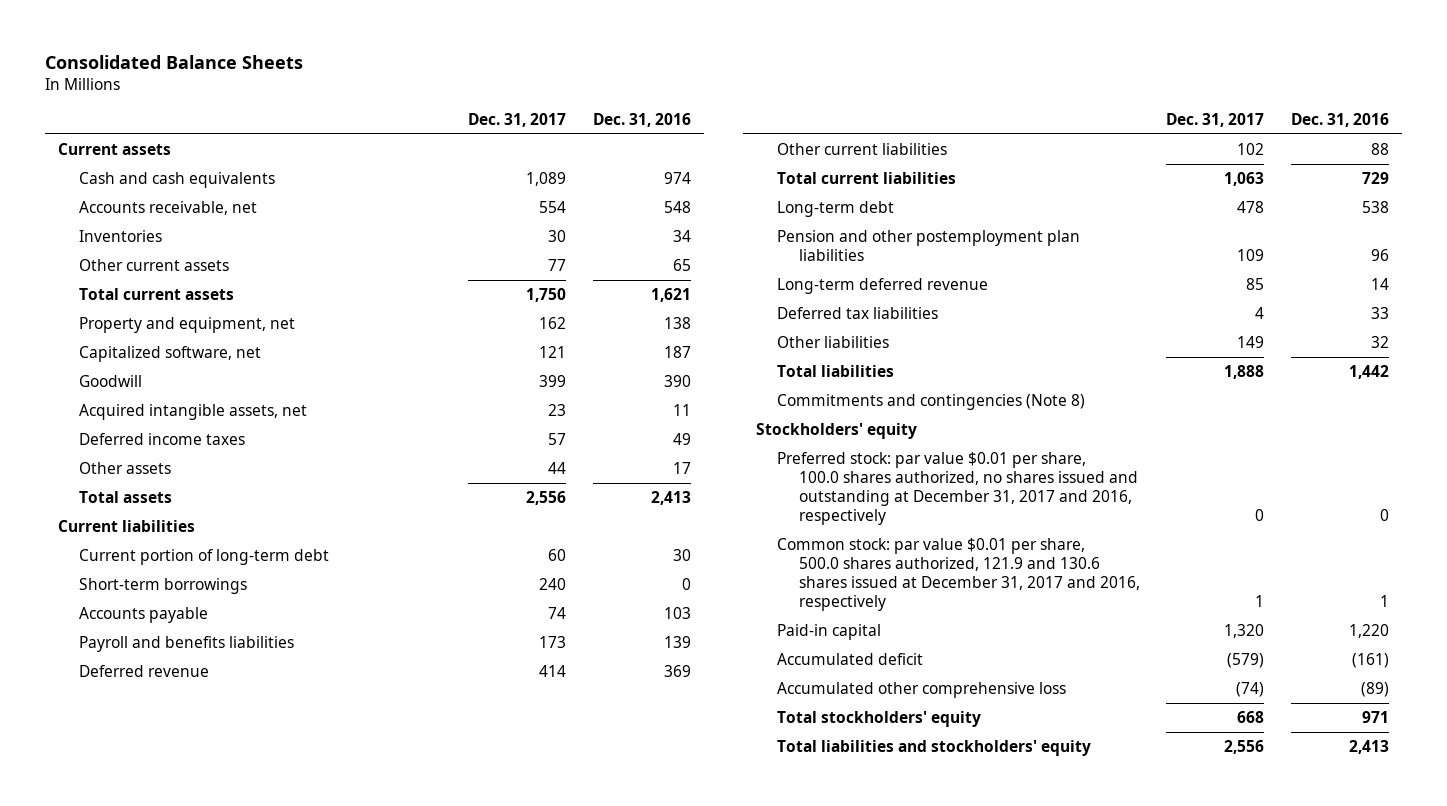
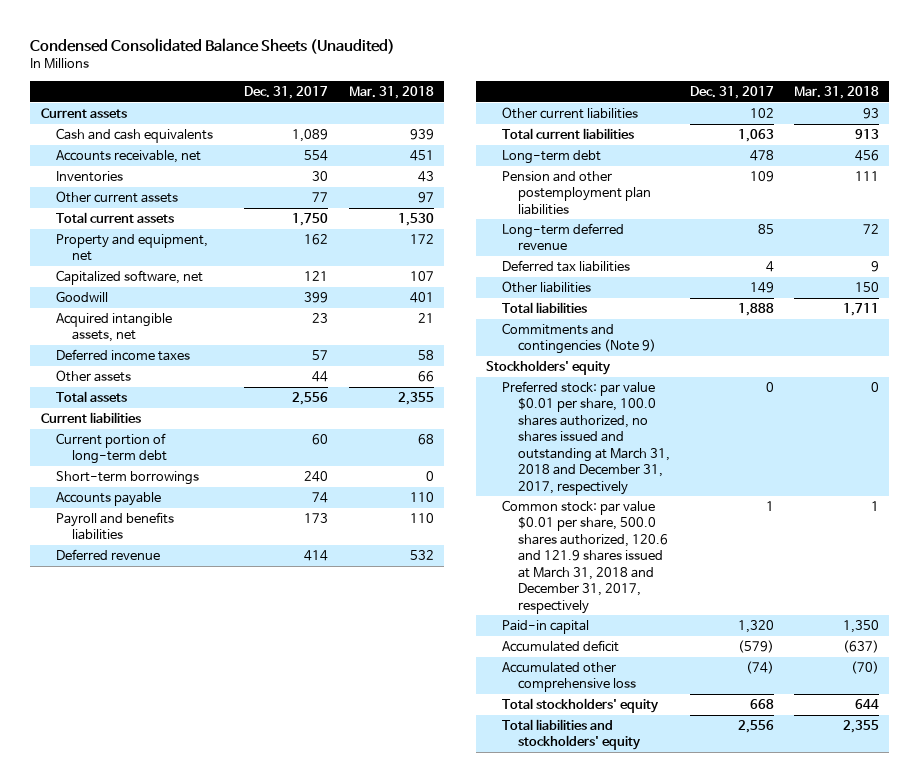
[44,54,303,69] Consolidated Balance Sheets -> [30,37,396,54] Condensed Consolidated Balance Sheets (Unaudited)
[592,113,691,128] Dec. 31, 2016 -> none
none -> [348,85,434,99] Mar. 31, 2018
[777,393,1086,410] Commitments and contingencies (Note 8) -> [501,322,656,355] Commitments and contingencies (Note 9)
[777,451,1138,526] Preferred stock: par value $0.01 per share, 100.0 shares authorized, no shares issued and outstanding at December 31, 2017 and 2016, respectively -> [501,380,670,495] Preferred stock: par value $0.01 per share, 100.0 shares authorized, no shares issued and outstanding at March 31, 2018 and December 31, 2017, respectively
[777,537,1140,612] Common stock: par value $0.01 per share, 500.0 shares authorized, 121.9 and 130.6 shares issued at December 31, 2017 and 2016, respectively -> [501,499,668,614] Common stock: par value $0.01 per share, 500.0 shares authorized, 120.6 and 121.9 shares issued at March 31, 2018 and December 31, 2017, respectively

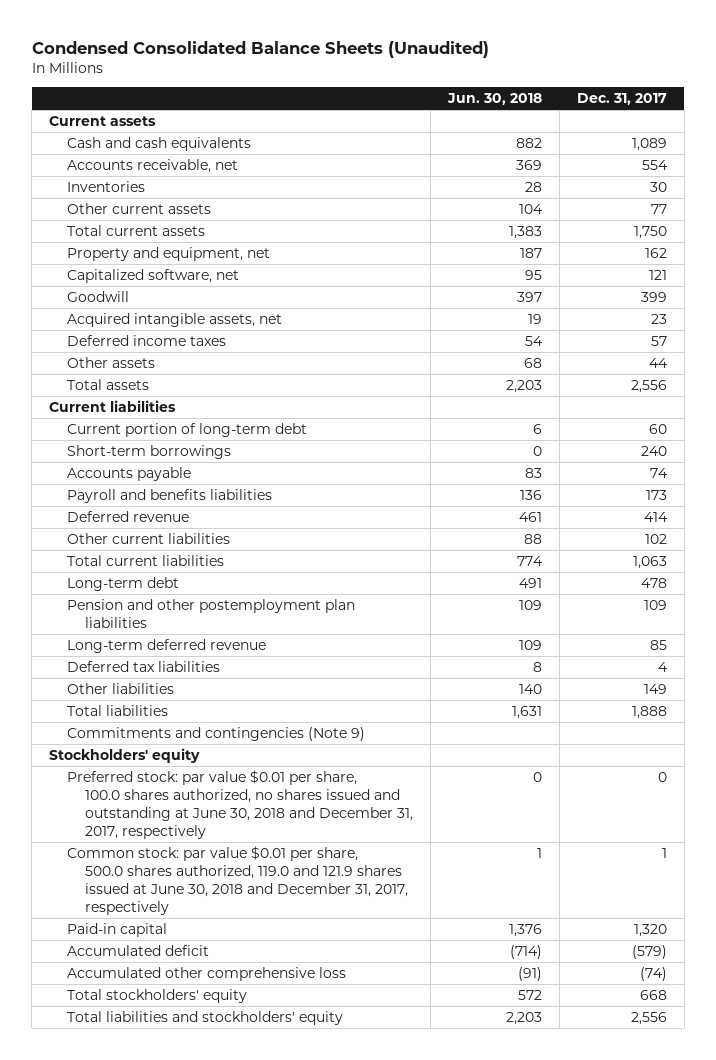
[348,85,434,99] Mar. 31, 2018 -> none
none -> [446,93,542,106] Jun. 30, 2018
[501,380,670,495] Preferred stock: par value $0.01 per share, 100.0 shares authorized, no shares issued and outstanding at March 31, 2018 and December 31, 2017, respectively -> [67,770,413,840] Preferred stock: par value $0.01 per share, 100.0 shares authorized, no shares issued and outstanding at June 30, 2018 and December 31, 2017, respectively
[501,499,668,614] Common stock: par value $0.01 per share, 500.0 shares authorized, 120.6 and 121.9 shares issued at March 31, 2018 and December 31, 2017, respectively -> [67,846,408,916] Common stock: par value $0.01 per share, 500.0 shares authorized, 119.0 and 121.9 shares issued at June 30, 2018 and December 31, 2017, respectively

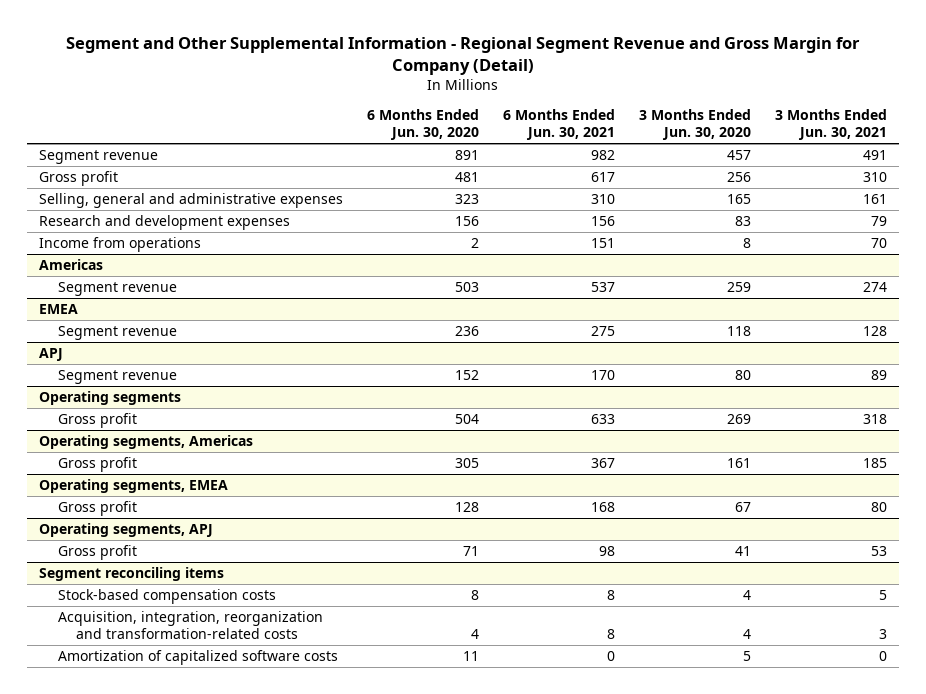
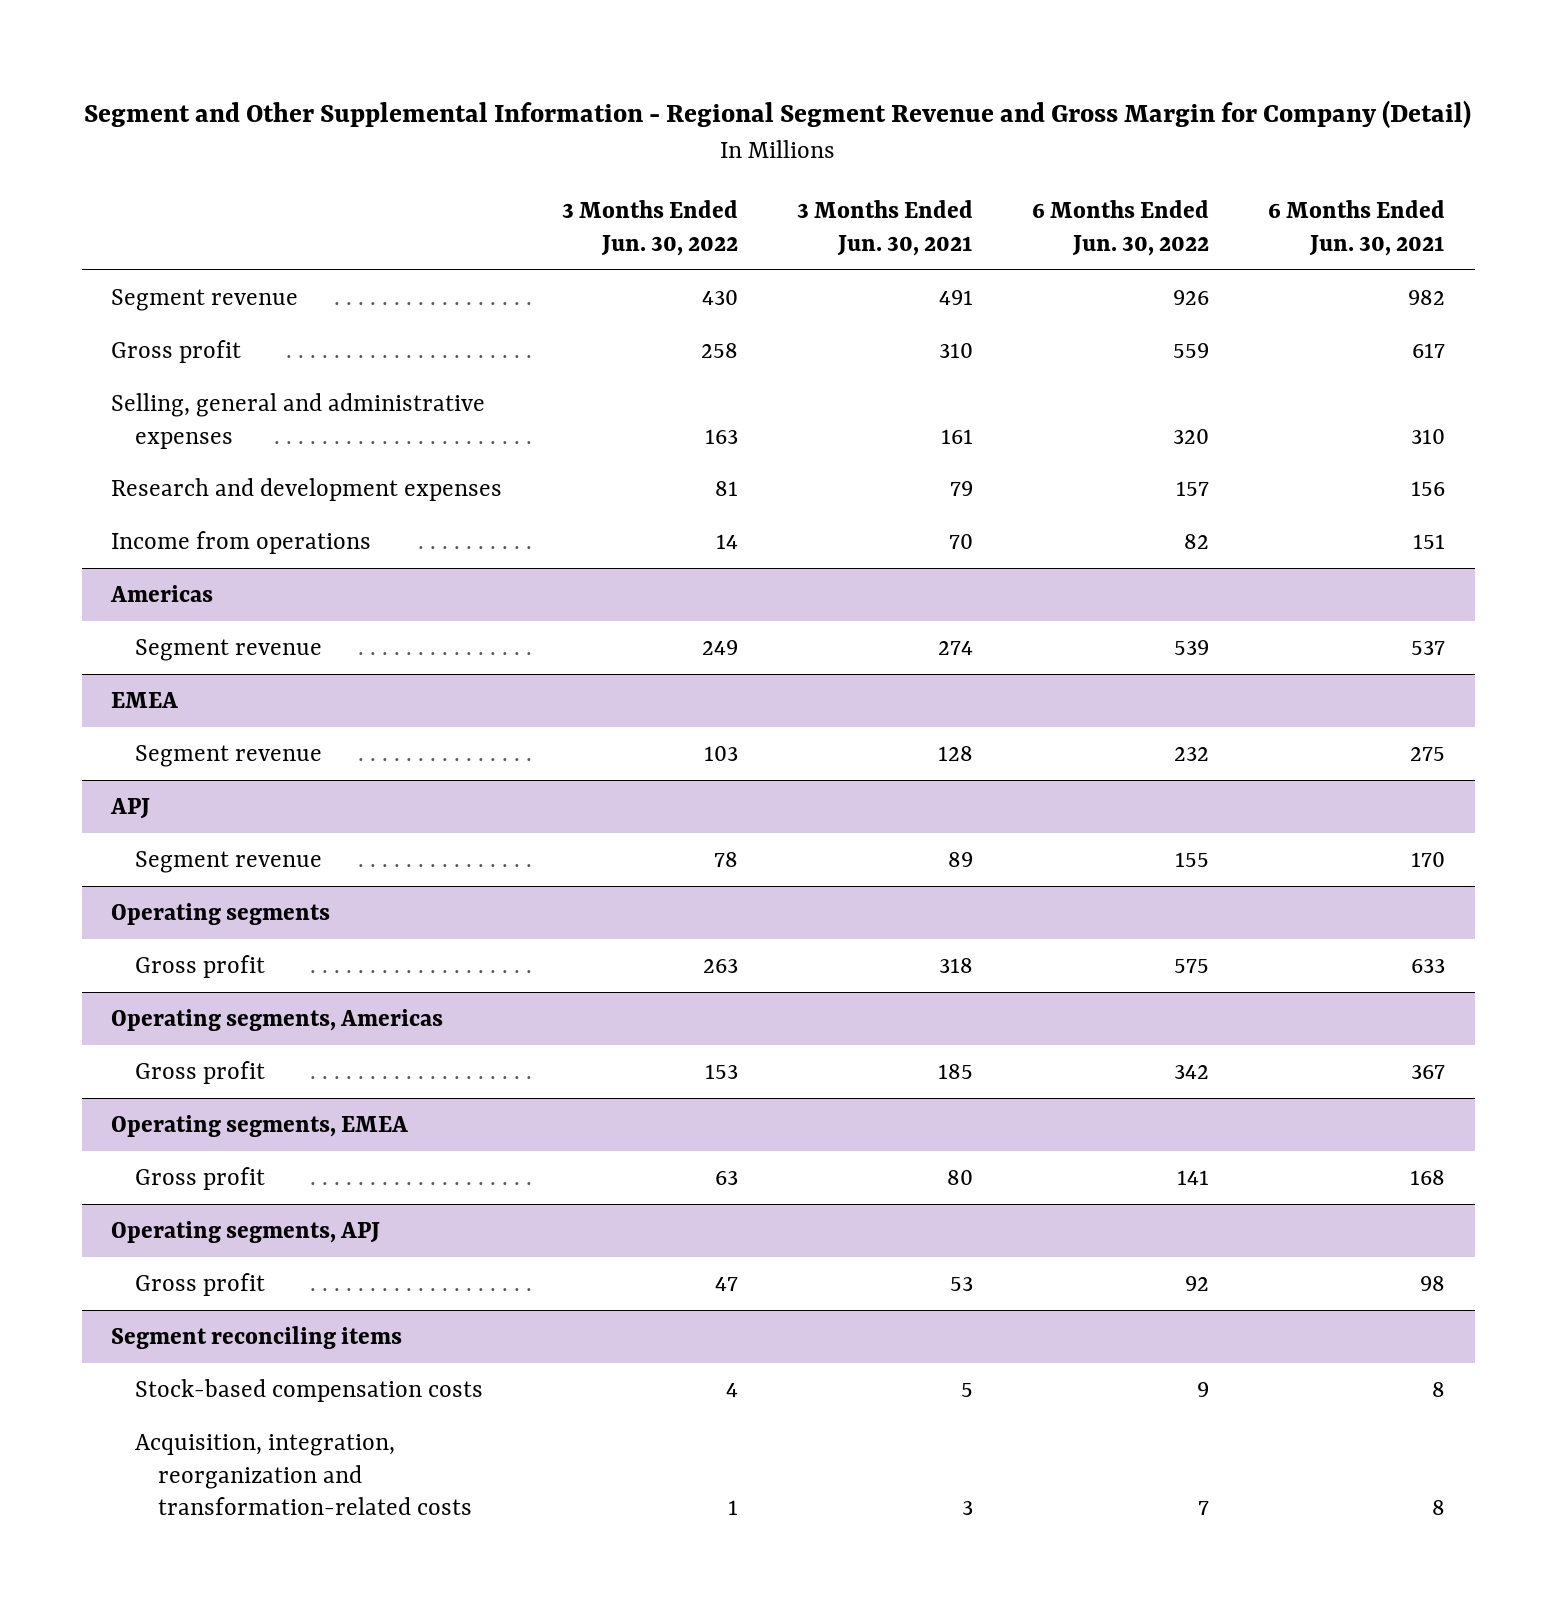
[366,108,479,141] 6 Months Ended Jun. 30, 2020 -> none
[639,108,752,141] 3 Months Ended Jun. 30, 2020 -> none
none -> [561,200,738,256] 3 Months Ended Jun. 30, 2022
none -> [1032,200,1210,256] 6 Months Ended Jun. 30, 2022
[57,650,338,666] Amortization of capitalized software costs -> none

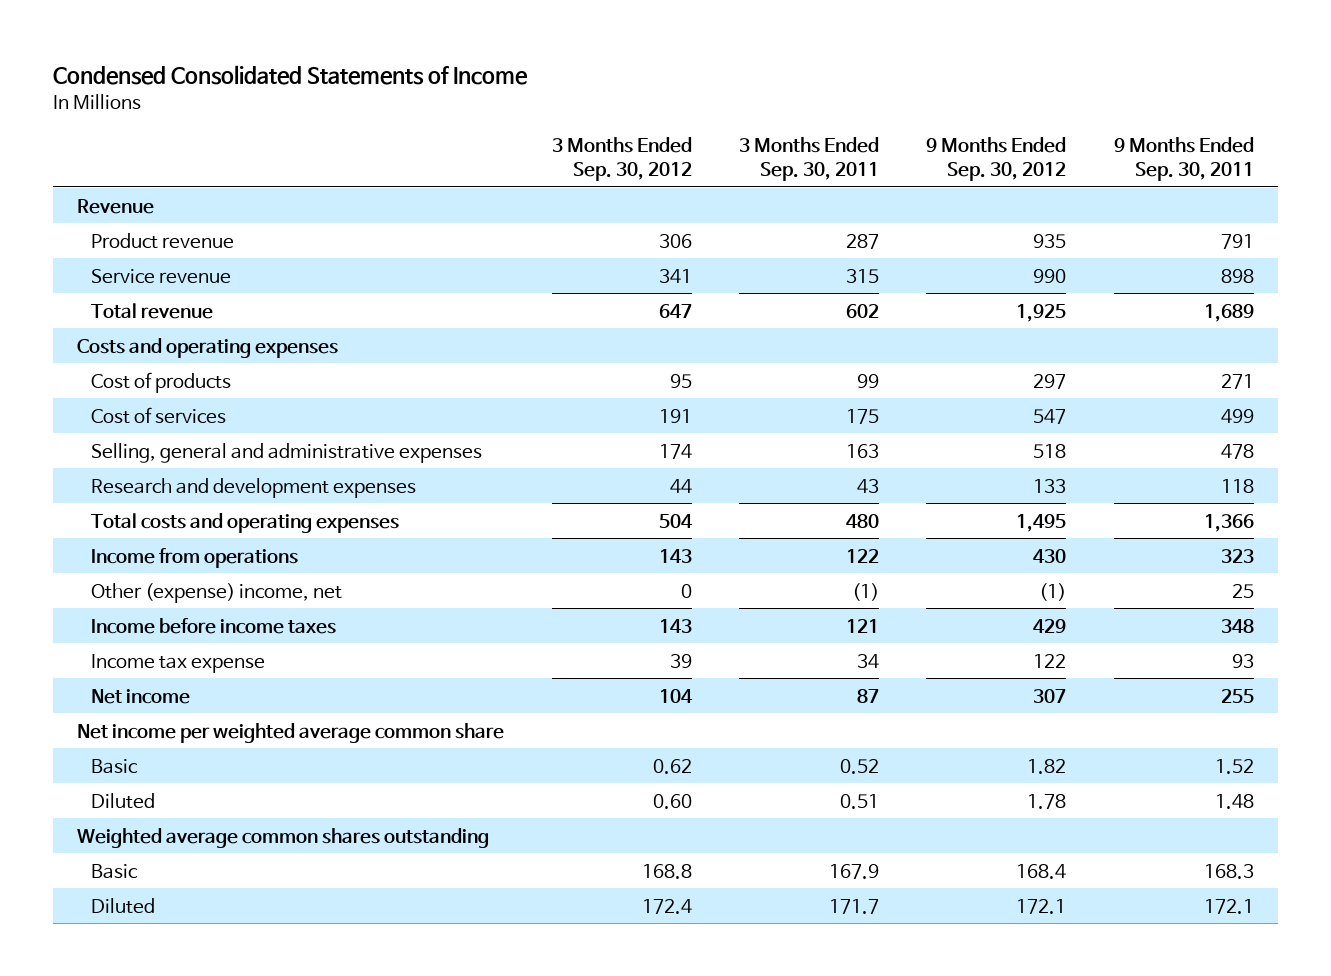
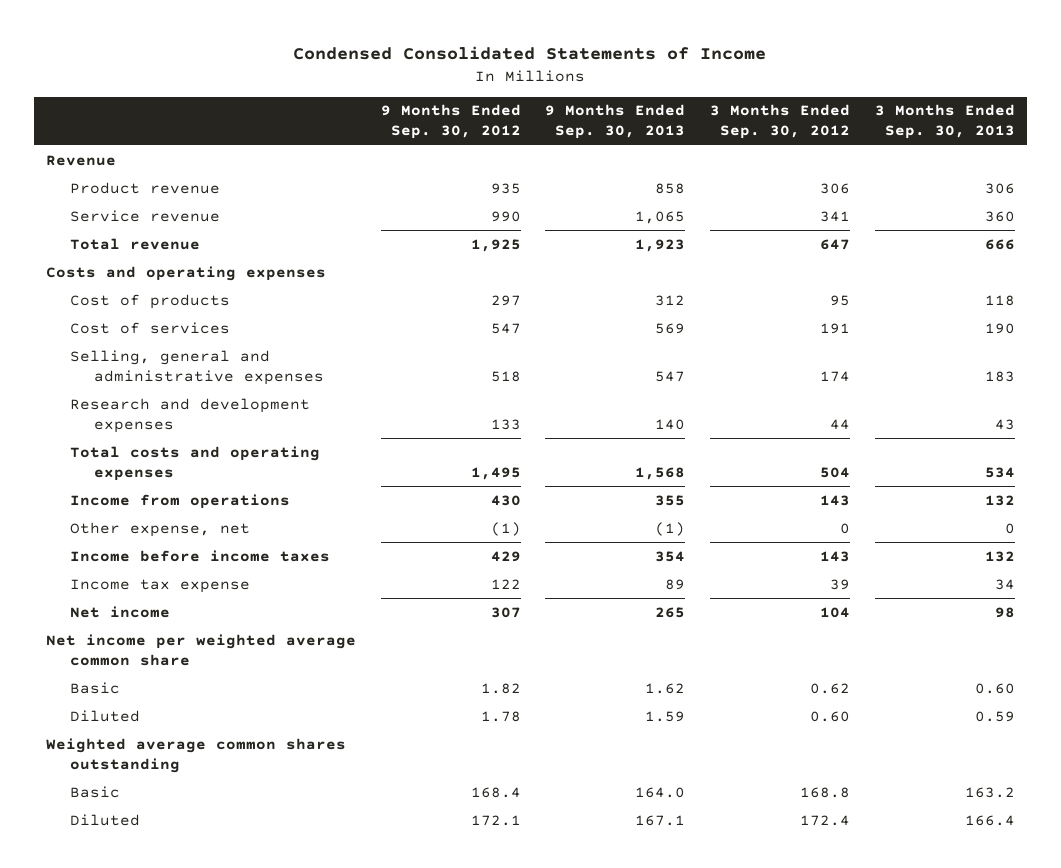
[739,137,880,181] 3 Months Ended Sep. 30, 2011 -> none
[1113,137,1254,181] 9 Months Ended Sep. 30, 2011 -> none
none -> [545,104,686,140] 9 Months Ended Sep. 30, 2013
none -> [874,104,1015,140] 3 Months Ended Sep. 30, 2013
[90,582,342,603] Other (expense) income, net -> [69,521,250,537] Other expense, net

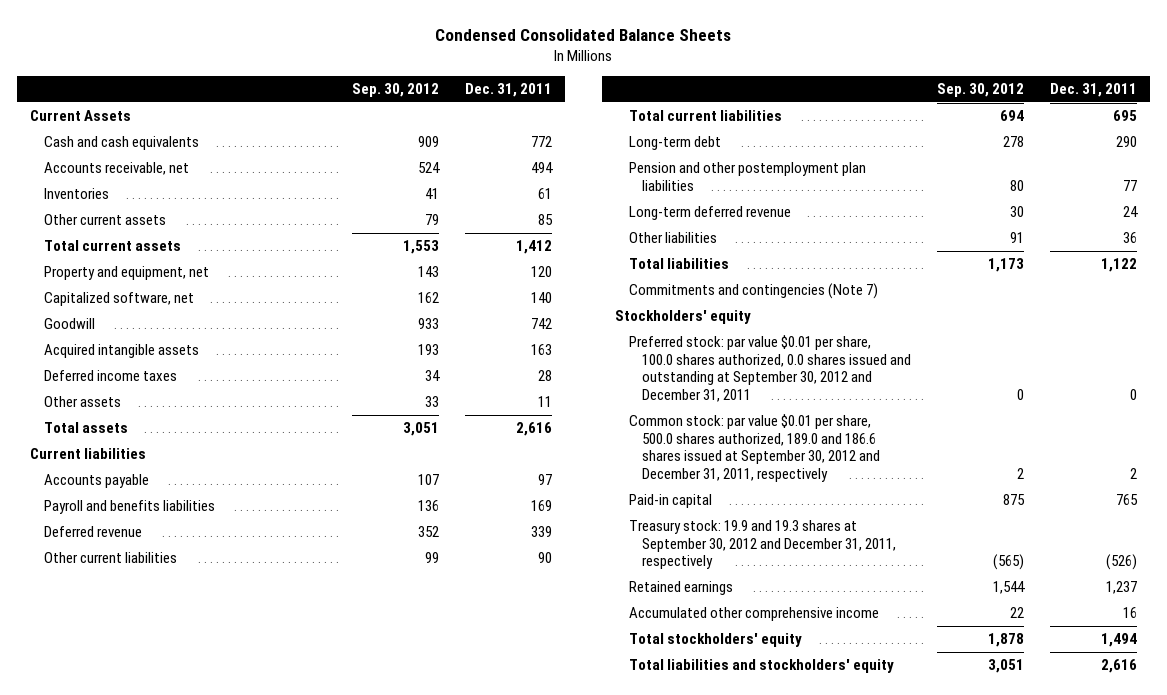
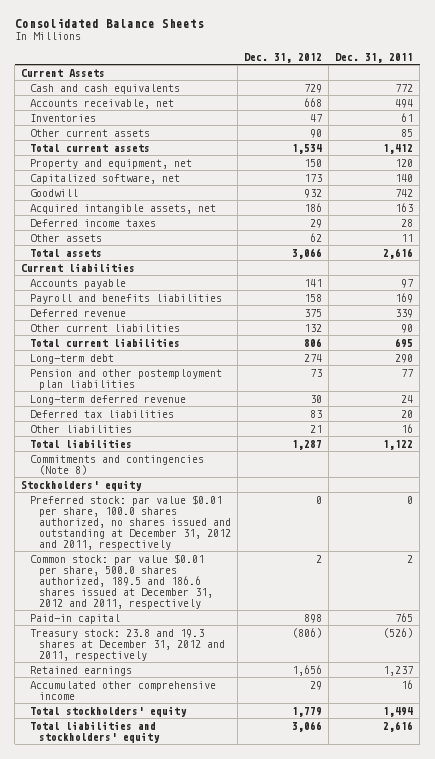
[435,28,732,41] Condensed Consolidated Balance Sheets -> [14,18,204,29] Consolidated Balance Sheets
[351,83,439,98] Sep. 30, 2012 -> none
none -> [244,52,323,63] Dec. 31, 2012
[43,344,199,359] Acquired intangible assets -> [30,203,217,214] Acquired intangible assets, net
none -> [30,409,175,418] Deferred tax liabilities
[1122,232,1137,244] 36 -> [401,423,414,433] 16
[628,283,878,300] Commitments and contingencies (Note 7) -> [30,454,205,475] Commitments and contingencies (Note 8)
[628,335,911,402] Preferred stock: par value $0.01 per share, 100.0 shares authorized, 0.0 shares issued and outstanding at September 30, 2012 and December 31, 2011 -> [30,494,231,550] Preferred stock: par value $0.01 per share, 100.0 shares authorized, no shares issued and outstanding at December 31, 2012 and 2011, respectively
[628,414,880,482] Common stock: par value $0.01 per share, 500.0 shares authorized, 189.0 and 186.6 shares issued at September 30, 2012 and December 31, 2011, respectively -> [30,553,213,609] Common stock: par value $0.01 per share, 500.0 shares authorized, 189.5 and 186.6 shares issued at December 31, 2012 and 2011, respectively
[628,520,896,570] Treasury stock: 19.9 and 19.3 shares at September 30, 2012 and December 31, 2011, respectively -> [30,628,225,661] Treasury stock: 23.8 and 19.3 shares at December 31, 2012 and 2011, respectively

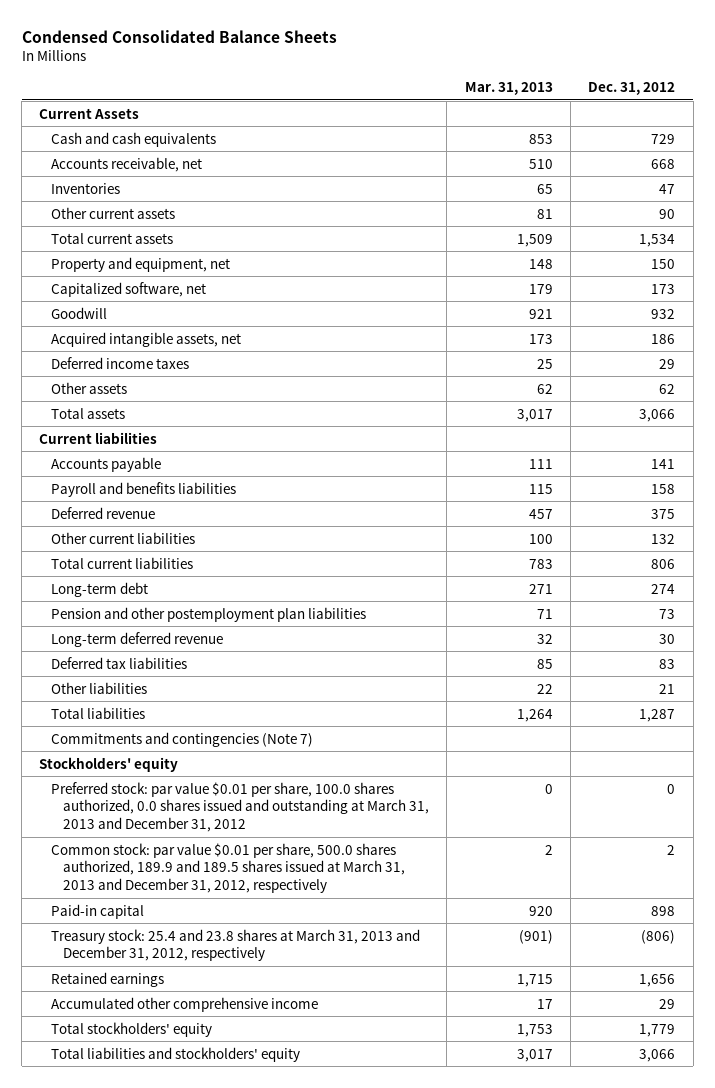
[14,18,204,29] Consolidated Balance Sheets -> [21,29,337,43] Condensed Consolidated Balance Sheets
[335,52,414,63] Dec. 31, 2011 -> none
none -> [464,82,553,96] Mar. 31, 2013
[30,454,205,475] Commitments and contingencies (Note 8) -> [51,731,314,747] Commitments and contingencies (Note 7)
[30,494,231,550] Preferred stock: par value $0.01 per share, 100.0 shares authorized, no shares issued and outstanding at December 31, 2012 and 2011, respectively -> [51,781,429,832] Preferred stock: par value $0.01 per share, 100.0 shares authorized, 0.0 shares issued and outstanding at March 31, 2013 and December 31, 2012
[30,553,213,609] Common stock: par value $0.01 per share, 500.0 shares authorized, 189.5 and 186.6 shares issued at December 31, 2012 and 2011, respectively -> [51,842,405,893] Common stock: par value $0.01 per share, 500.0 shares authorized, 189.9 and 189.5 shares issued at March 31, 2013 and December 31, 2012, respectively
[30,628,225,661] Treasury stock: 23.8 and 19.3 shares at December 31, 2012 and 2011, respectively -> [51,928,421,962] Treasury stock: 25.4 and 23.8 shares at March 31, 2013 and December 31, 2012, respectively

